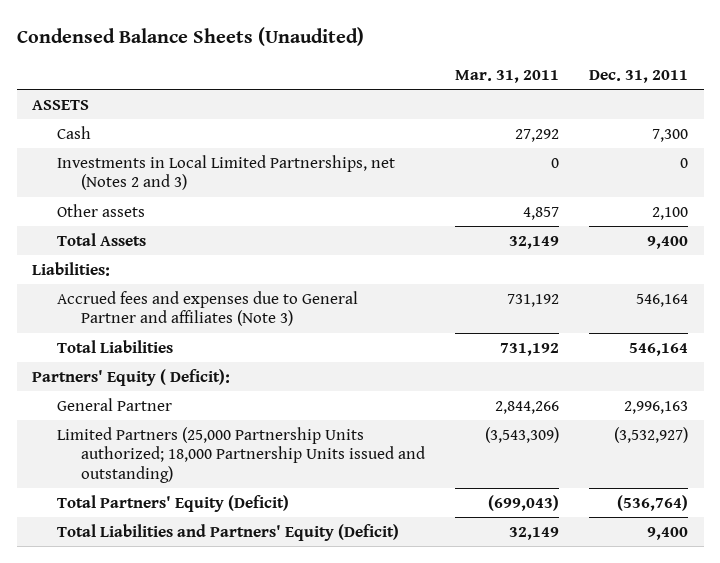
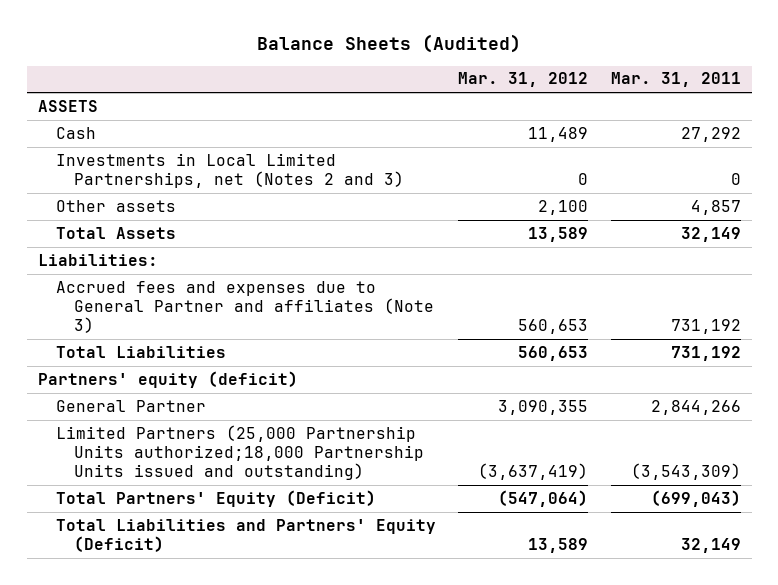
[16,26,364,46] Condensed Balance Sheets (Unaudited) -> [257,34,522,54] Balance Sheets (Audited)
[589,69,689,83] Dec. 31, 2011 -> none
none -> [458,72,589,88] Mar. 31, 2012
[31,368,230,386] Partners' Equity ( Deficit): -> [37,370,298,388] Partners' equity (deficit)
[56,426,426,483] Limited Partners (25,000 Partnership Units authorized; 18,000 Partnership Units issued and outstanding) -> [56,424,425,480] Limited Partners (25,000 Partnership Units authorized;18,000 Partnership Units issued and outstanding)

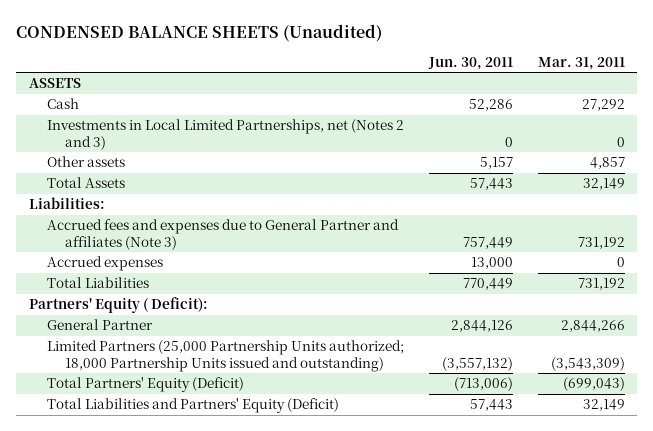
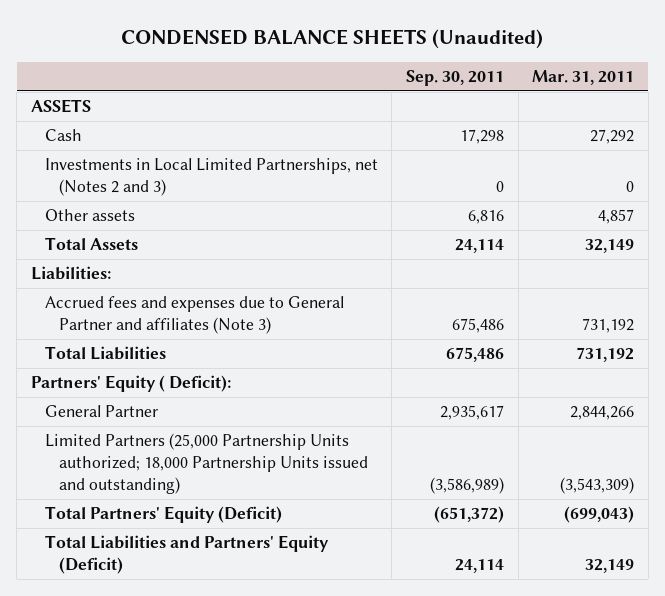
[427,56,513,70] Jun. 30, 2011 -> none
none -> [405,69,504,86] Sep. 30, 2011
[46,256,163,272] Accrued expenses -> none

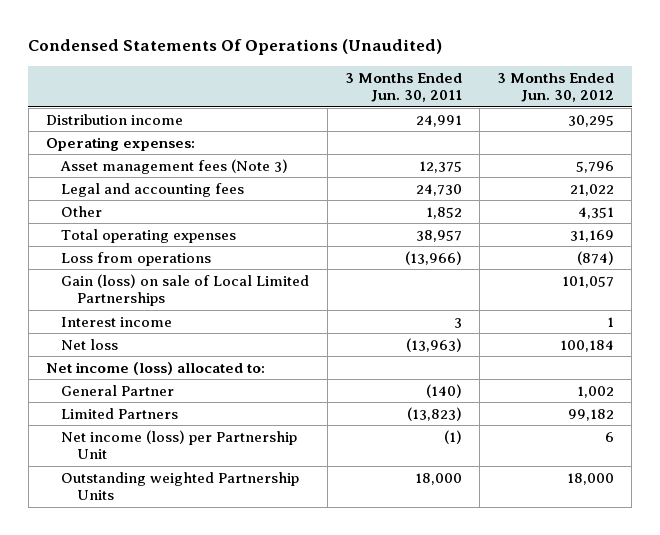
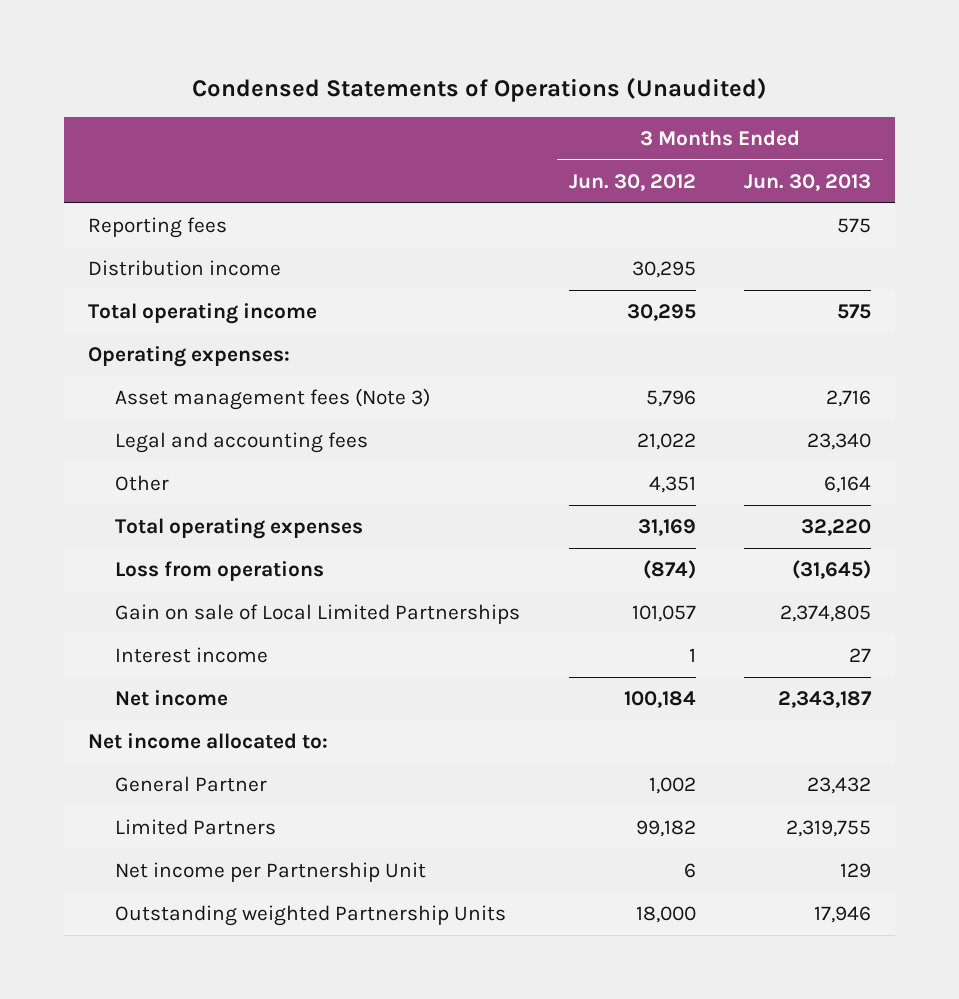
[28,39,443,56] Condensed Statements Of Operations (Unaudited) -> [191,77,767,103] Condensed Statements of Operations (Unaudited)
[344,72,462,103] 3 Months Ended Jun. 30, 2011 -> none
none -> [744,173,872,191] Jun. 30, 2013
none -> [87,216,227,238] Reporting fees
none -> [87,302,317,324] Total operating income
[61,273,310,307] Gain (loss) on sale of Local Limited Partnerships -> [115,603,521,624] Gain on sale of Local Limited Partnerships
[61,338,119,350] Net loss -> [115,689,229,706] Net income
[45,361,265,375] Net income (loss) allocated to: -> [87,732,328,749] Net income allocated to:
[61,429,298,460] Net income (loss) per Partnership Unit -> [115,861,427,882] Net income per Partnership Unit

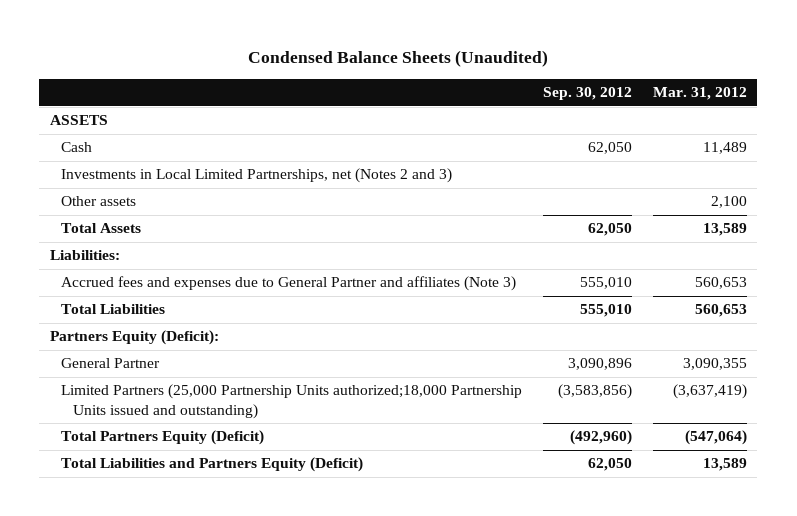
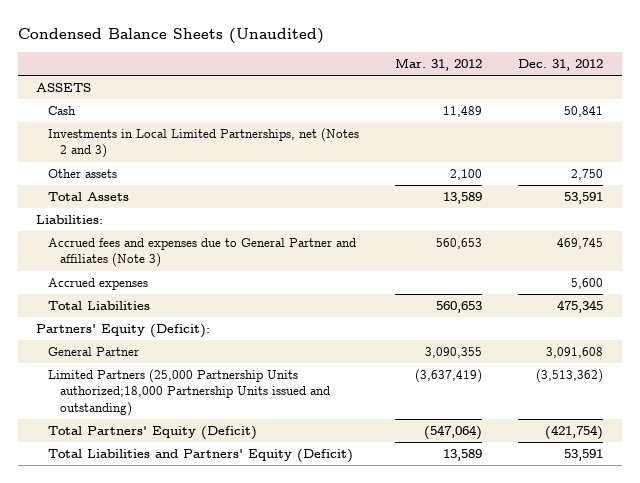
[543,87,633,101] Sep. 30, 2012 -> none
none -> [518,59,604,72] Dec. 31, 2012
none -> [47,278,148,291] Accrued expenses
[49,330,219,346] Partners Equity (Deficit): -> [36,324,211,339] Partners' Equity (Deficit):
[61,430,265,446] Total Partners Equity (Deficit) -> [47,426,257,441] Total Partners' Equity (Deficit)
[61,457,364,473] Total Liabilities and Partners Equity (Deficit) -> [47,449,353,464] Total Liabilities and Partners' Equity (Deficit)

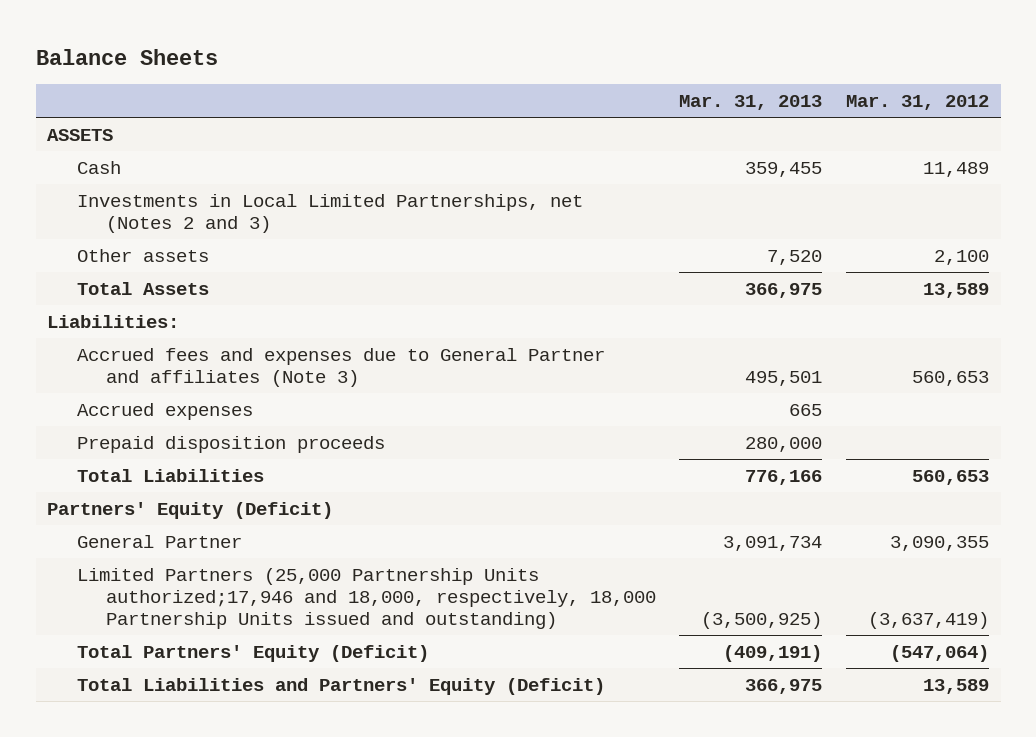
[18,27,325,44] Condensed Balance Sheets (Unaudited) -> [35,49,218,66] Balance Sheets
[518,59,604,72] Dec. 31, 2012 -> none
none -> [679,95,823,111] Mar. 31, 2013
none -> [76,435,385,453] Prepaid disposition proceeds
[36,324,211,339] Partners' Equity (Deficit): -> [47,501,334,519] Partners' Equity (Deficit)
[47,369,330,416] Limited Partners (25,000 Partnership Units authorized;18,000 Partnership Units issued and outstanding) -> [76,567,656,630] Limited Partners (25,000 Partnership Units authorized;17,946 and 18,000, respectively, 18,000 Partnership Units issued and outstanding)

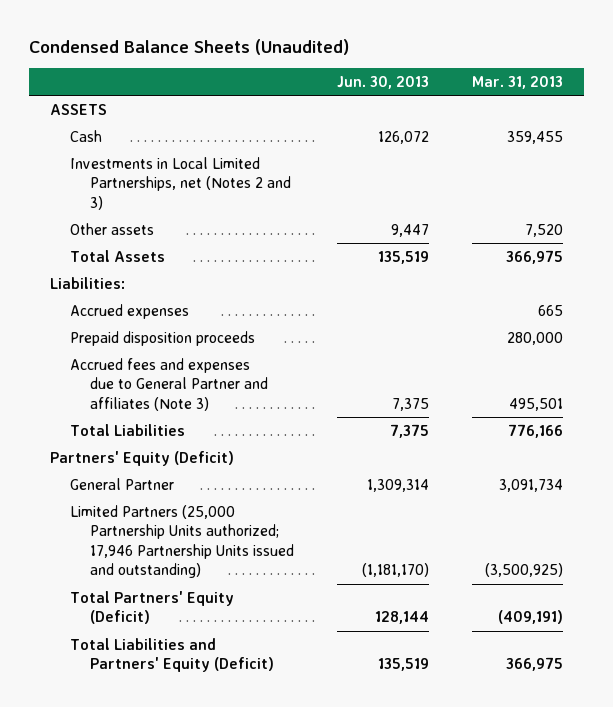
[35,49,218,66] Balance Sheets -> [28,38,349,55] Condensed Balance Sheets (Unaudited)
[845,95,989,111] Mar. 31, 2012 -> none
none -> [336,75,429,89] Jun. 30, 2013
[76,347,605,387] Accrued fees and expenses due to General Partner and affiliates (Note 3) -> [70,357,268,411] Accrued fees and expenses due to General Partner and affiliates (Note 3)
[76,567,656,630] Limited Partners (25,000 Partnership Units authorized;17,946 and 18,000, respectively, 18,000 Partnership Units issued and outstanding) -> [70,504,294,579] Limited Partners (25,000 Partnership Units authorized; 17,946 Partnership Units issued and outstanding)

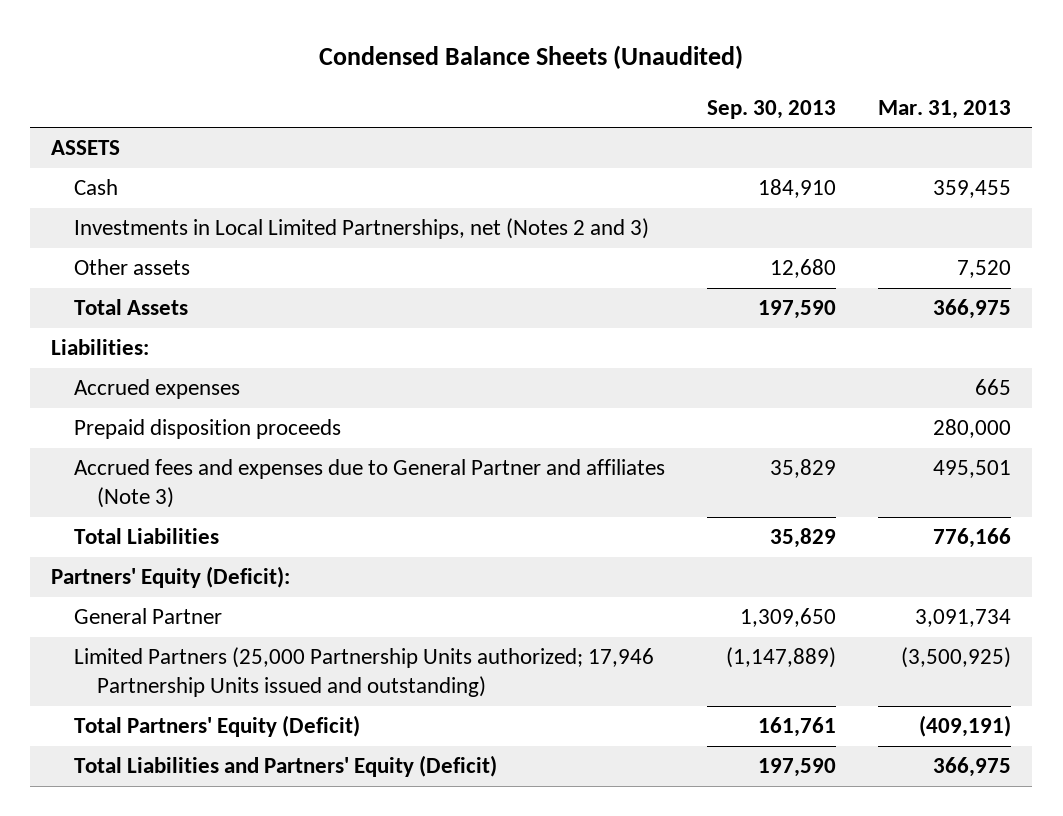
[336,75,429,89] Jun. 30, 2013 -> none
none -> [707,99,837,119] Sep. 30, 2013
[50,450,235,466] Partners' Equity (Deficit) -> [51,566,291,589] Partners' Equity (Deficit):

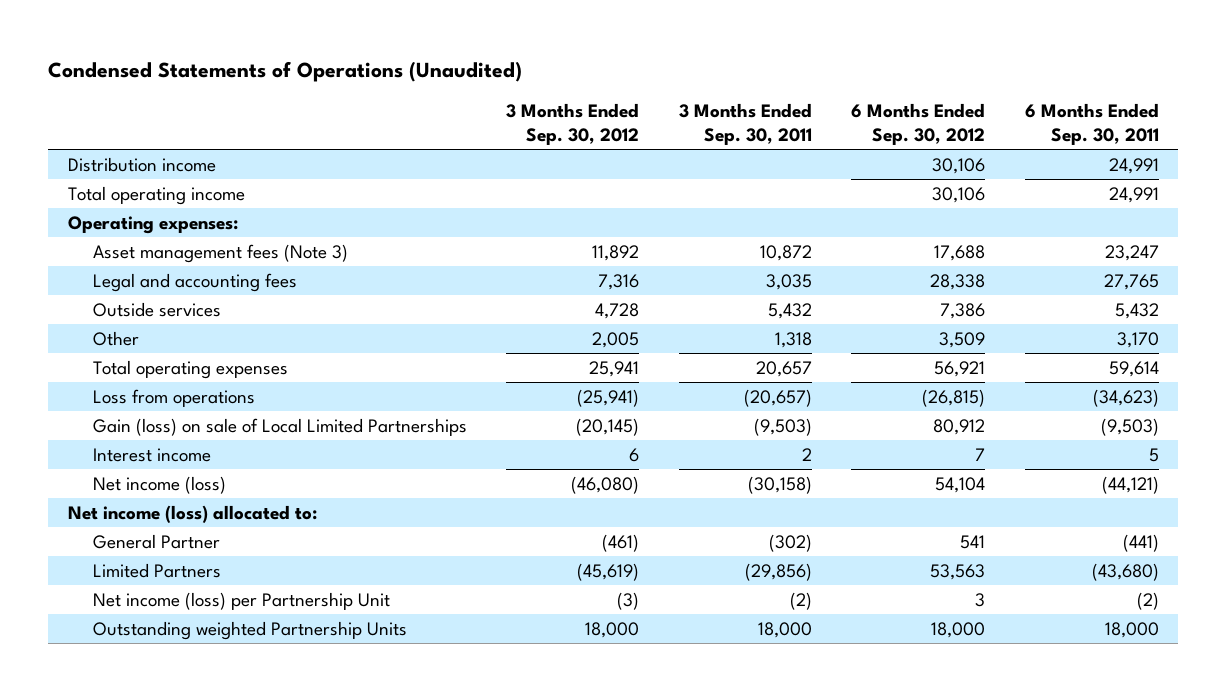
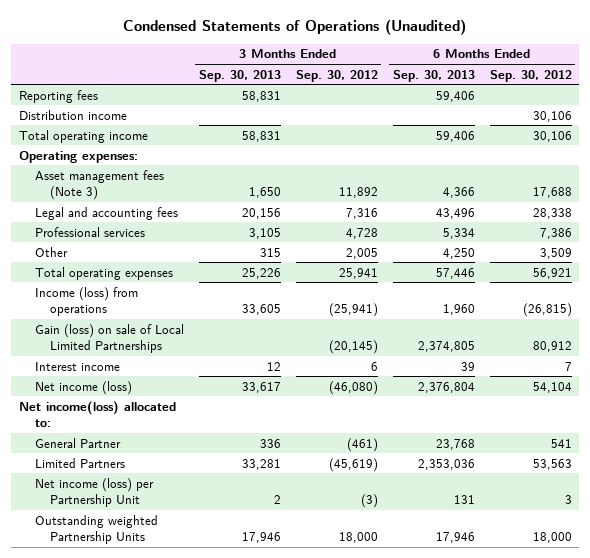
[678,102,812,145] 3 Months Ended Sep. 30, 2011 -> none
[1024,102,1159,145] 6 Months Ended Sep. 30, 2011 -> none
none -> [198,69,281,82] Sep. 30, 2013
none -> [392,69,475,82] Sep. 30, 2013
none -> [18,89,98,103] Reporting fees
[93,301,222,317] Outside services -> [34,226,145,237] Professional services
[93,388,256,407] Loss from operations -> [34,286,138,317] Income (loss) from operations
[67,504,317,523] Net income (loss) allocated to: -> [18,400,176,428] Net income(loss) allocated to:

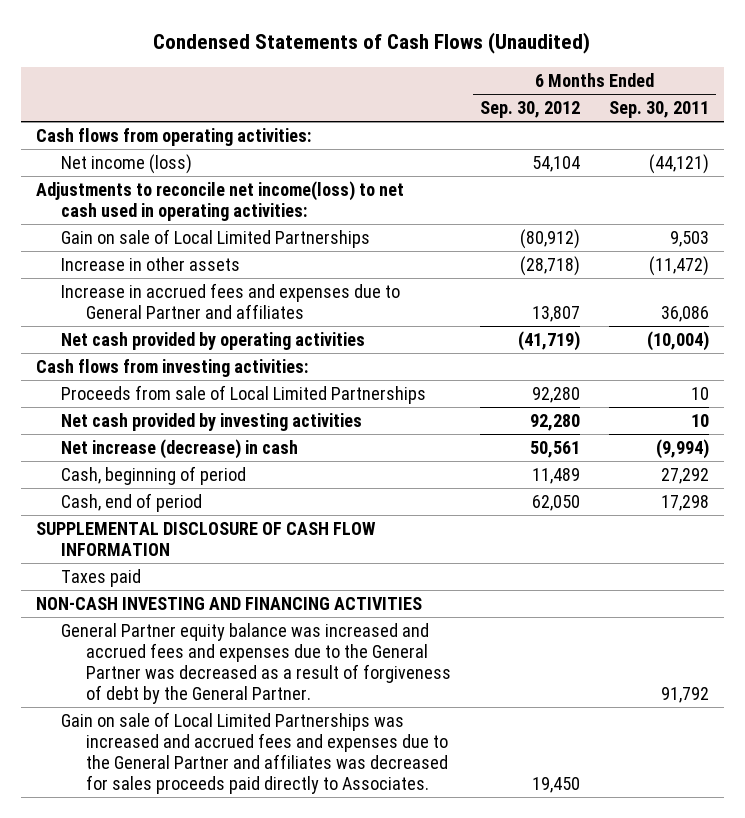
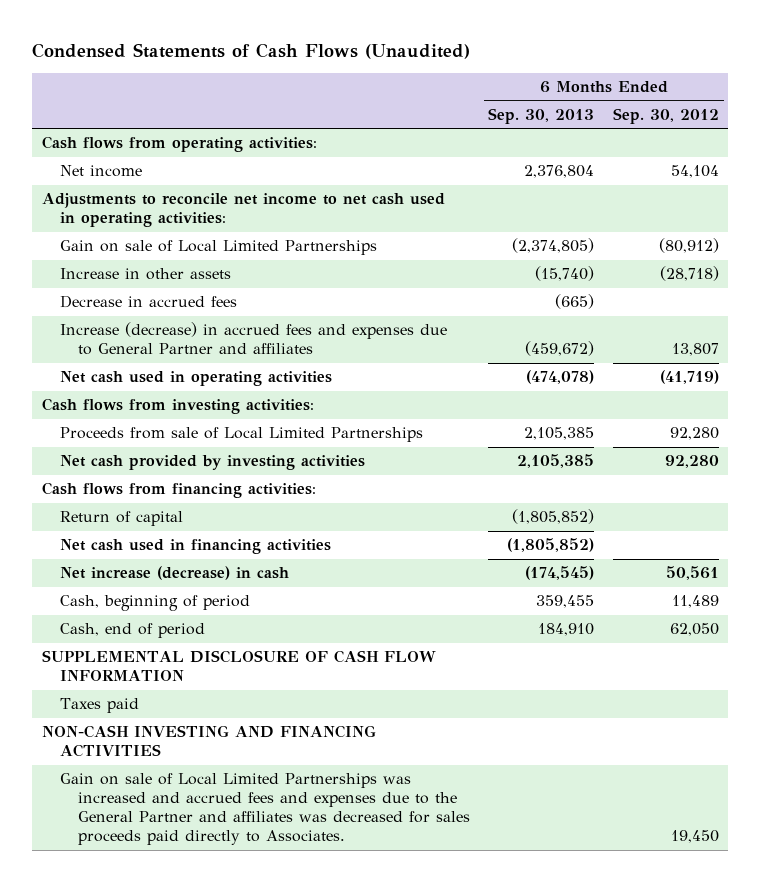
[609,101,710,119] Sep. 30, 2011 -> none
none -> [488,107,595,124] Sep. 30, 2013
[60,153,192,174] Net income (loss) -> [59,165,142,178] Net income
[35,180,404,221] Adjustments to reconcile net income(loss) to net cash used in operating activities: -> [41,193,445,228] Adjustments to reconcile net income to net cash used in operating activities:
none -> [59,295,237,309] Decrease in accrued fees
[60,282,400,319] Increase in accrued fees and expenses due to General Partner and affiliates -> [59,322,447,356] Increase (decrease) in accrued fees and expenses due to General Partner and affiliates
[60,331,365,350] Net cash provided by operating activities -> [59,371,332,387] Net cash used in operating activities
none -> [41,482,316,499] Cash flows from financing activities:
none -> [59,511,183,527] Return of capital
none -> [59,539,331,555] Net cash used in financing activities
[60,622,451,704] General Partner equity balance was increased and accrued fees and expenses due to the General Partner was decreased as a result of forgiveness of debt by the General Partner. -> none

